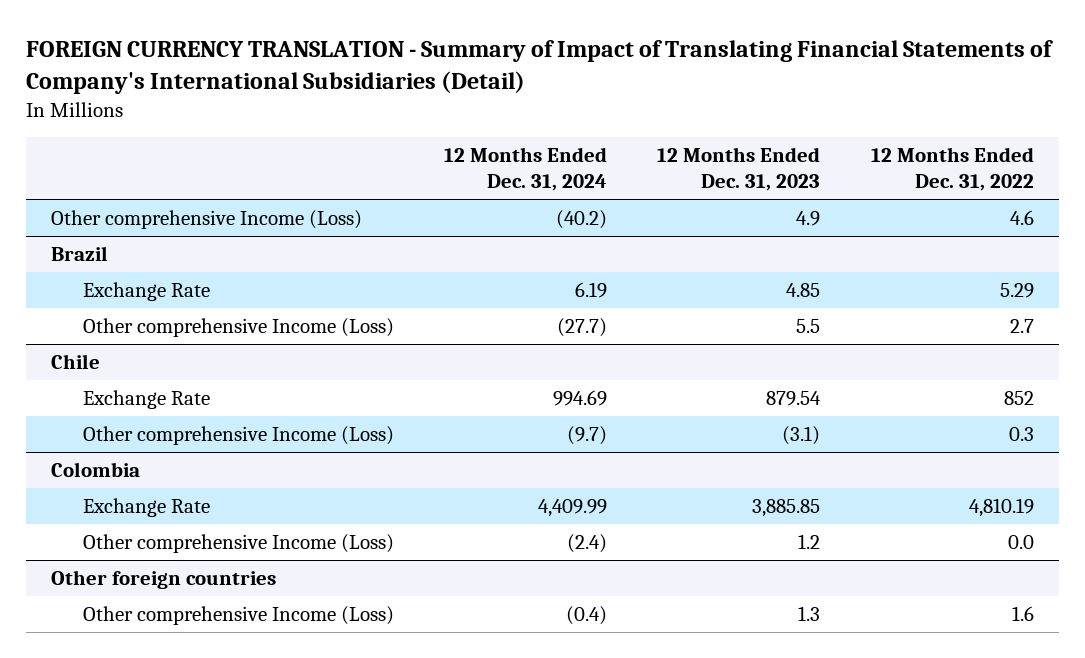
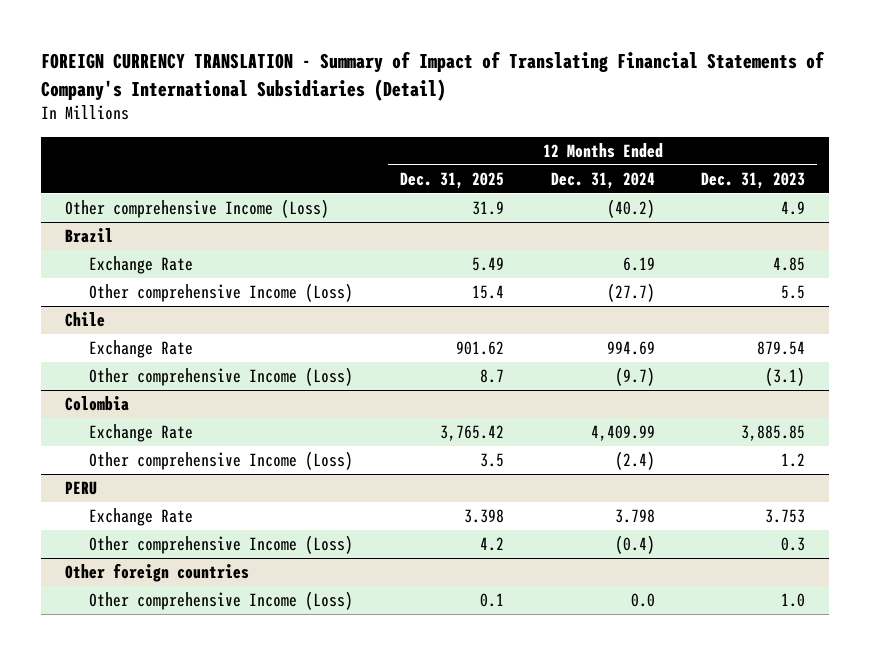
[870,147,1034,192] 12 Months Ended Dec. 31, 2022 -> none
none -> [399,171,504,189] Dec. 31, 2025
none -> [64,481,97,496] PERU
none -> [89,508,194,527] Exchange Rate
none -> [89,535,354,555] Other comprehensive Income (Loss)
[565,606,607,626] (0.4) -> [630,593,655,608] 0.0
[798,606,821,622] 1.3 -> [781,593,806,608] 1.0

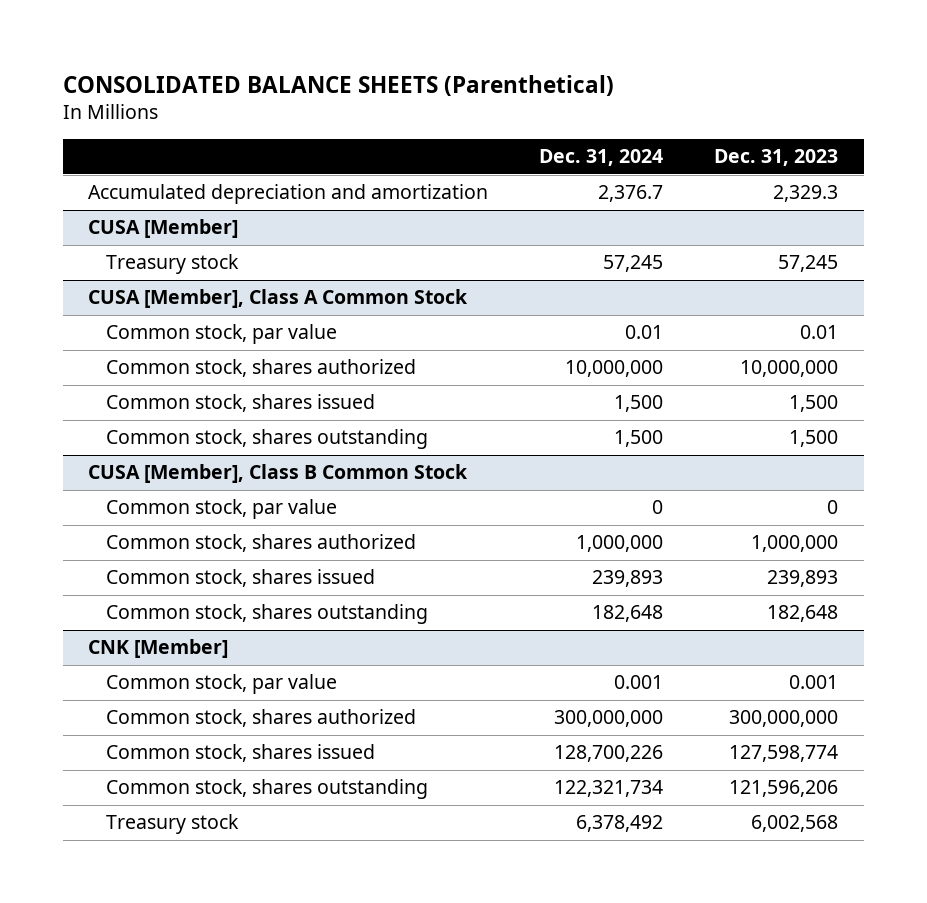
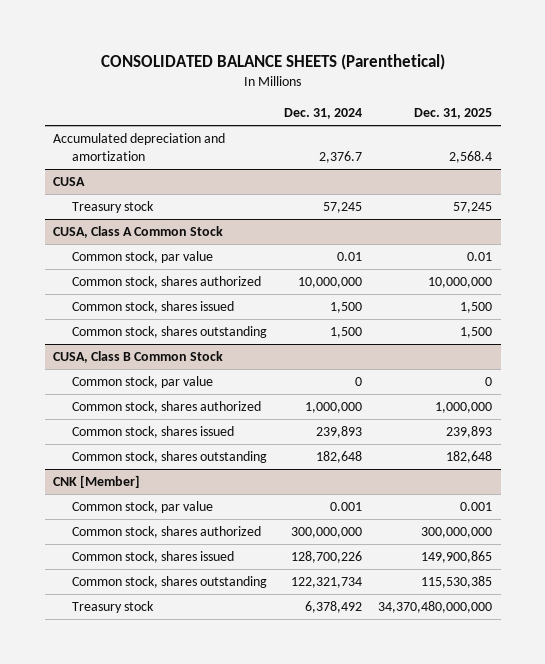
[714,149,839,167] Dec. 31, 2023 -> none
none -> [414,108,493,120] Dec. 31, 2025
[88,219,239,239] CUSA [Member] -> [52,177,85,187] CUSA
[88,289,469,309] CUSA [Member], Class A Common Stock -> [52,226,223,239] CUSA, Class A Common Stock
[88,464,469,484] CUSA [Member], Class B Common Stock -> [52,351,223,364] CUSA, Class B Common Stock

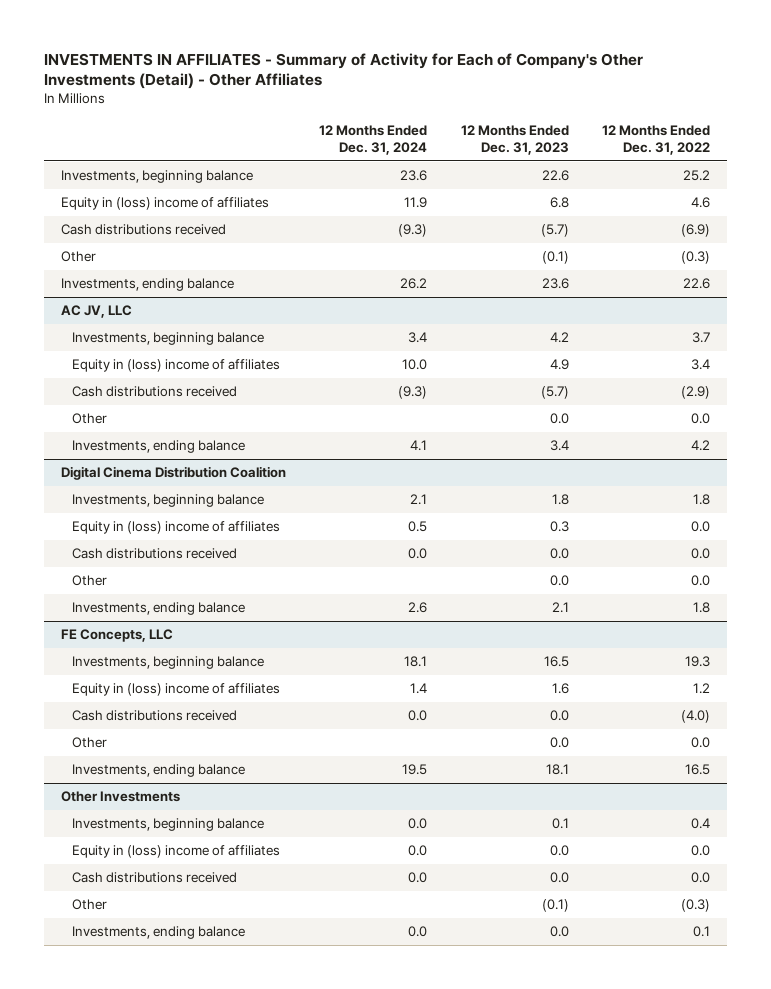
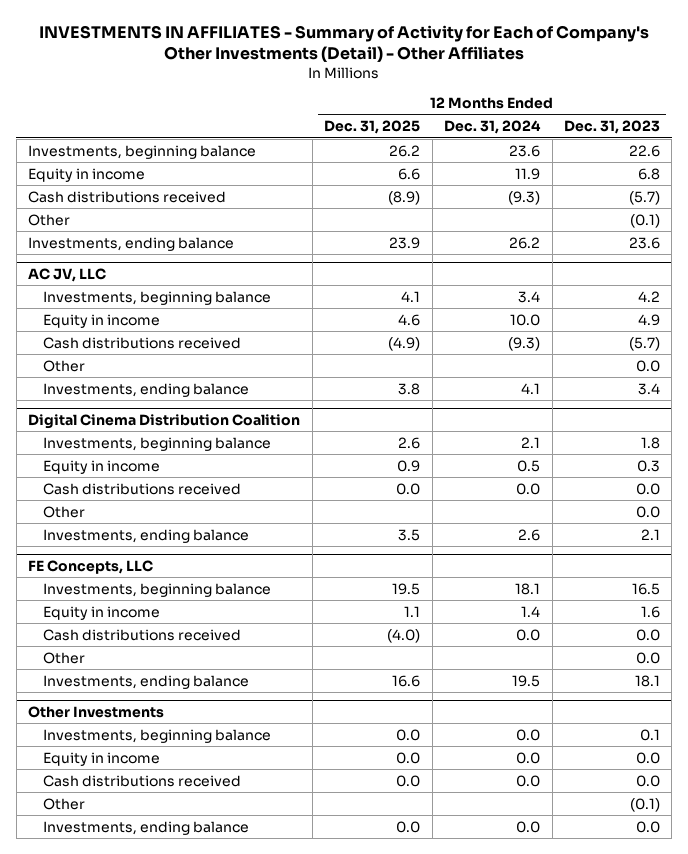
[602,124,711,155] 12 Months Ended Dec. 31, 2022 -> none
none -> [324,120,421,135] Dec. 31, 2025
[60,197,269,211] Equity in (loss) income of affiliates -> [28,167,146,182] Equity in income
[71,359,280,373] Equity in (loss) income of affiliates -> [43,313,161,328] Equity in income
[71,521,280,535] Equity in (loss) income of affiliates -> [43,459,161,474] Equity in income
[71,683,280,697] Equity in (loss) income of affiliates -> [43,605,161,620] Equity in income
[71,845,280,859] Equity in (loss) income of affiliates -> [43,751,161,766] Equity in income

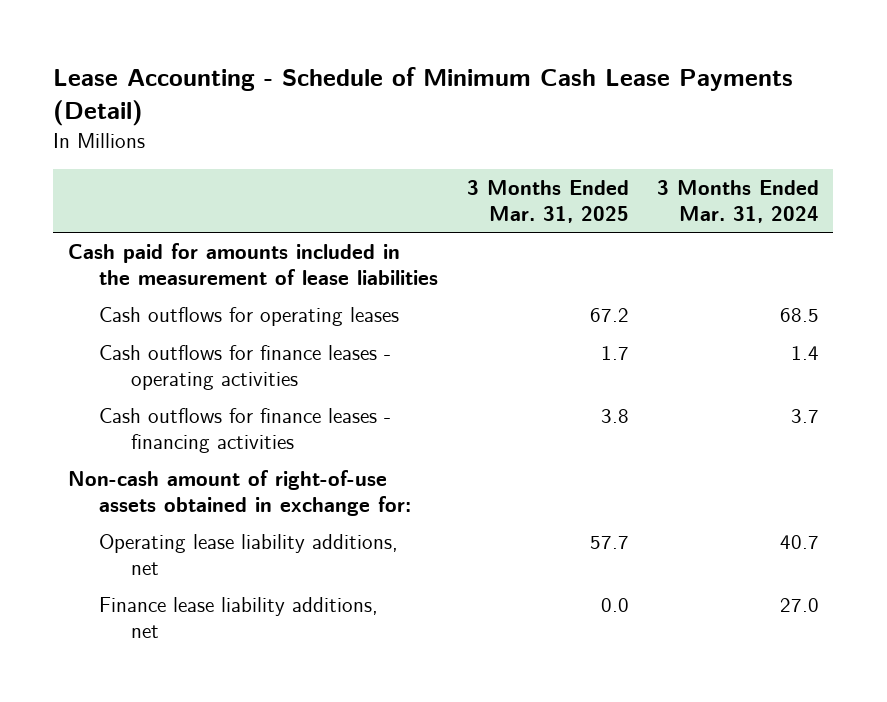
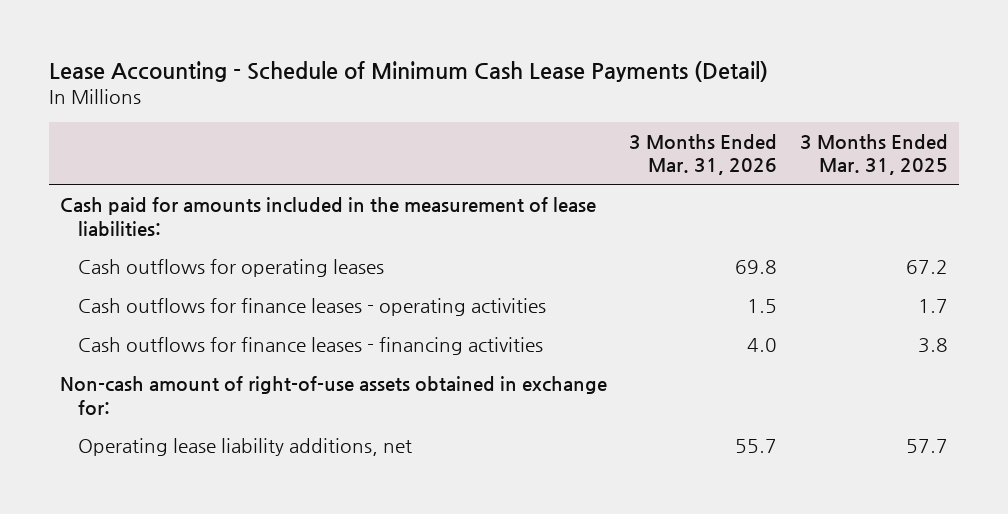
[657,180,820,223] 3 Months Ended Mar. 31, 2024 -> none
none -> [629,133,778,176] 3 Months Ended Mar. 31, 2026
[67,243,439,285] Cash paid for amounts included in the measurement of lease liabilities -> [59,196,596,236] Cash paid for amounts included in the measurement of lease liabilities:
[99,597,379,638] Finance lease liability additions, net -> none

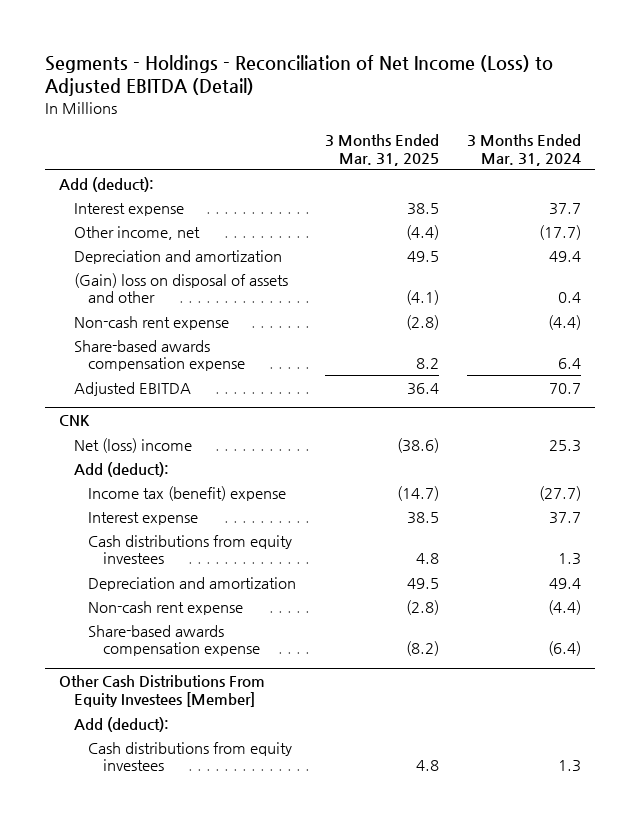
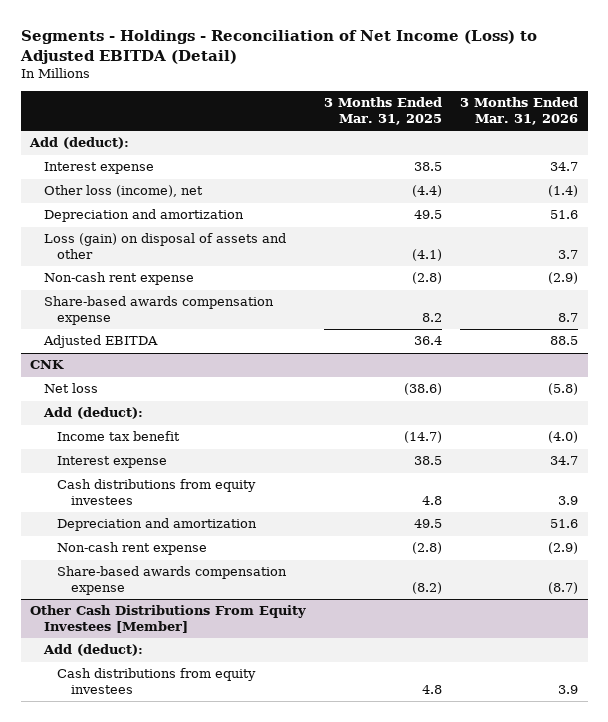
[467,134,582,166] 3 Months Ended Mar. 31, 2024 -> none
none -> [460,97,579,126] 3 Months Ended Mar. 31, 2026
[73,225,200,240] Other income, net -> [43,185,203,198] Other loss (income), net
[73,272,288,304] (Gain) loss on disposal of assets and other -> [43,233,286,260] Loss (gain) on disposal of assets and other
[73,437,192,453] Net (loss) income -> [43,383,98,394] Net loss
[88,485,287,501] Income tax (benefit) expense -> [57,431,181,442] Income tax benefit

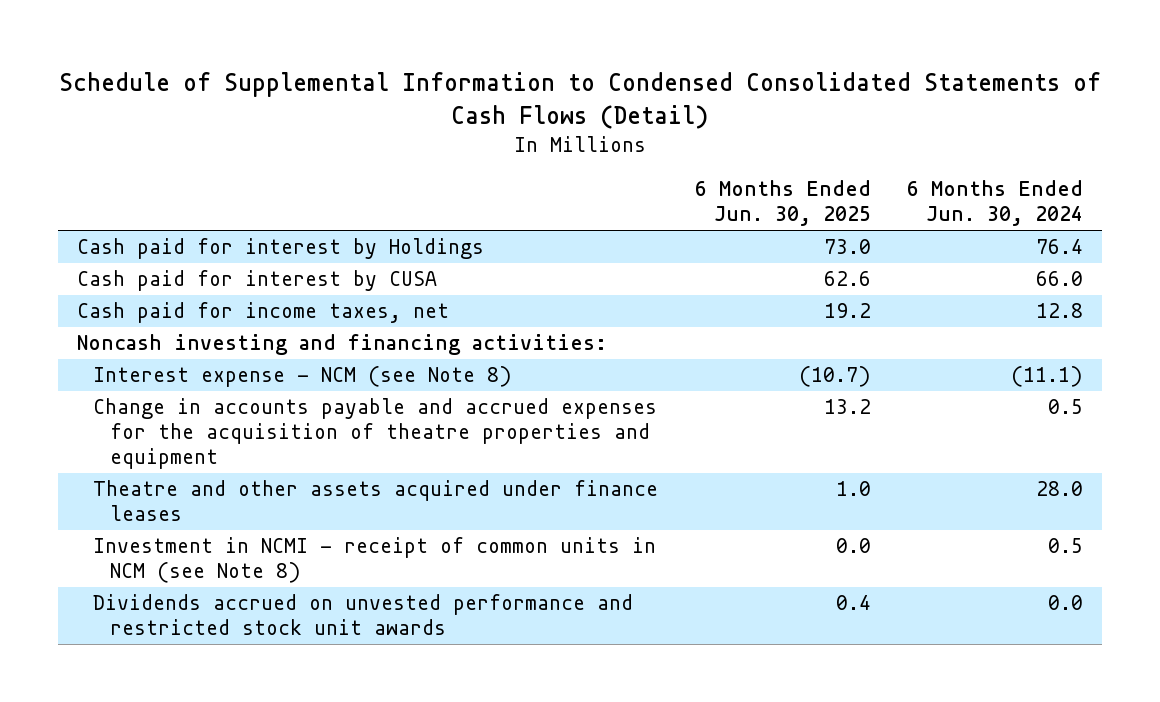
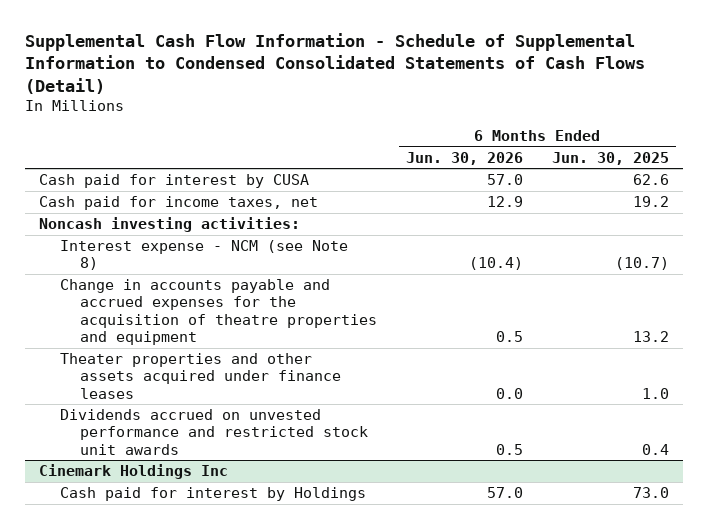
[59,72,1102,129] Schedule of Supplemental Information to Condensed Consolidated Statements of Cash Flows (Detail) -> [25,33,646,94] Supplemental Cash Flow Information - Schedule of Supplemental Information to Condensed Consolidated Statements of Cash Flows (Detail)
[907,180,1084,227] 6 Months Ended Jun. 30, 2024 -> none
none -> [405,151,523,165] Jun. 30, 2026
[76,238,484,260] Cash paid for interest by Holdings -> none
[76,334,607,356] Noncash investing and financing activities: -> [39,217,301,233] Noncash investing activities:
[93,537,657,584] Investment in NCMI - receipt of common units in NCM (see Note 8) -> none
[93,480,659,522] Theatre and other assets acquired under finance leases -> [59,353,342,399] Theater properties and other assets acquired under finance leases
none -> [39,464,229,480] Cinemark Holdings Inc
none -> [59,487,366,502] Cash paid for interest by Holdings

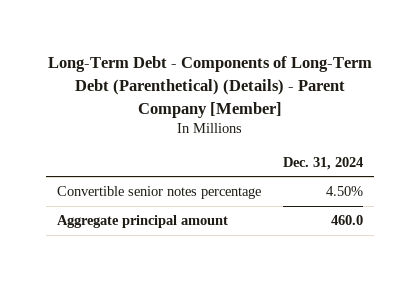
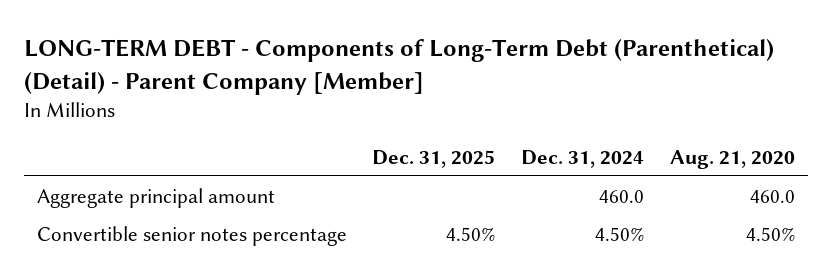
[48,56,373,118] Long-Term Debt - Components of Long-Term Debt (Parenthetical) (Details) - Parent Company [Member] -> [23,39,774,95] LONG-TERM DEBT - Components of Long-Term Debt (Parenthetical) (Detail) - Parent Company [Member]
none -> [372,149,496,168] Dec. 31, 2025
none -> [669,149,795,169] Aug. 21, 2020
[57,186,262,200] Convertible senior notes percentage -> [36,225,347,246] Convertible senior notes percentage

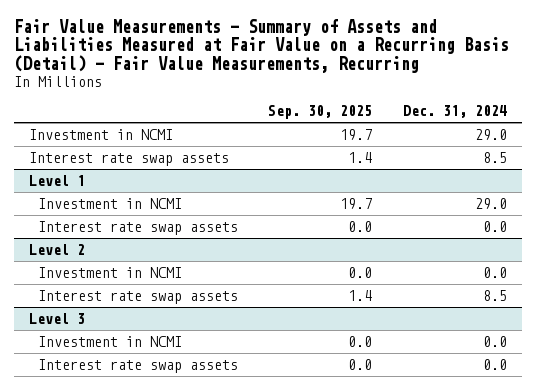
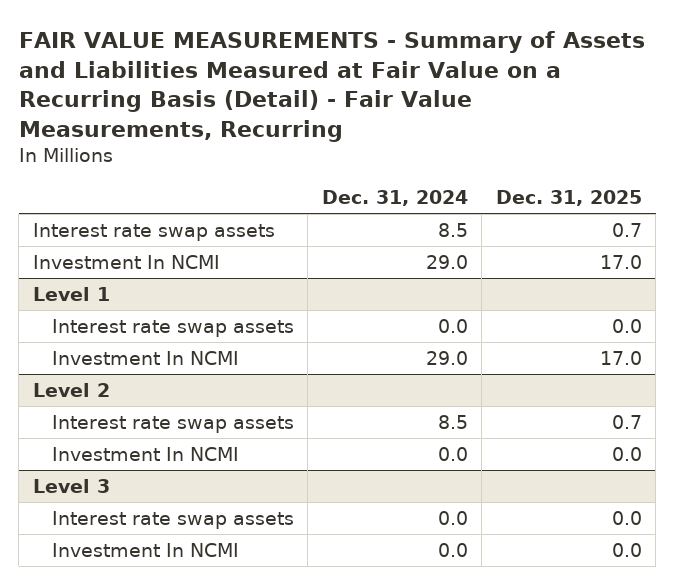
[13,18,509,74] Fair Value Measurements - Summary of Assets and Liabilities Measured at Fair Value on a Recurring Basis (Detail) - Fair Value Measurements, Recurring -> [18,31,645,142] FAIR VALUE MEASUREMENTS - Summary of Assets and Liabilities Measured at Fair Value on a Recurring Basis (Detail) - Fair Value Measurements, Recurring
[268,105,373,120] Sep. 30, 2025 -> none
none -> [495,190,642,207] Dec. 31, 2025
[29,129,174,141] Investment in NCMI -> none
none -> [32,255,220,270] Investment In NCMI
[37,198,182,210] Investment in NCMI -> none
none -> [51,351,239,366] Investment In NCMI
[37,267,182,279] Investment in NCMI -> none
none -> [51,447,239,462] Investment In NCMI
[37,336,182,348] Investment in NCMI -> none
none -> [51,543,239,558] Investment In NCMI

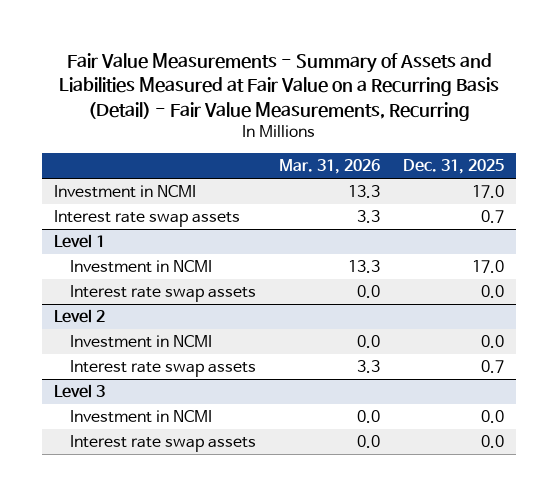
[18,31,645,142] FAIR VALUE MEASUREMENTS - Summary of Assets and Liabilities Measured at Fair Value on a Recurring Basis (Detail) - Fair Value Measurements, Recurring -> [59,52,500,121] Fair Value Measurements - Summary of Assets and Liabilities Measured at Fair Value on a Recurring Basis (Detail) - Fair Value Measurements, Recurring
[321,190,468,207] Dec. 31, 2024 -> none
none -> [279,159,381,175] Mar. 31, 2026
none -> [53,185,196,199] Investment in NCMI
[32,255,220,270] Investment In NCMI -> none
none -> [69,260,212,274] Investment in NCMI
[51,351,239,366] Investment In NCMI -> none
none -> [69,335,212,349] Investment in NCMI
[51,447,239,462] Investment In NCMI -> none
none -> [69,410,212,424] Investment in NCMI
[51,543,239,558] Investment In NCMI -> none

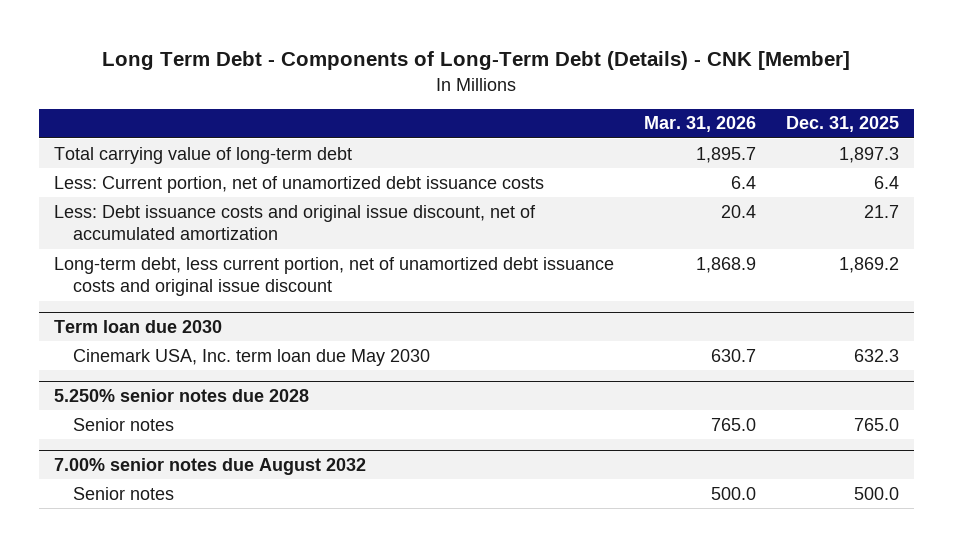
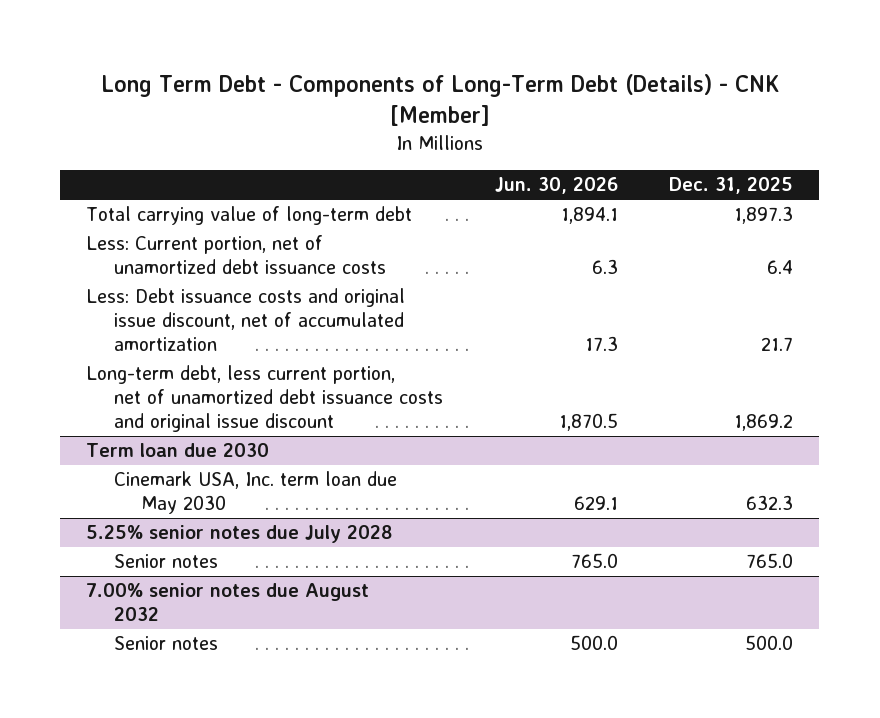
[643,116,756,133] Mar. 31, 2026 -> none
none -> [494,177,618,195] Jun. 30, 2026
[53,388,309,402] 5.250% senior notes due 2028 -> [86,525,393,544] 5.25% senior notes due July 2028

